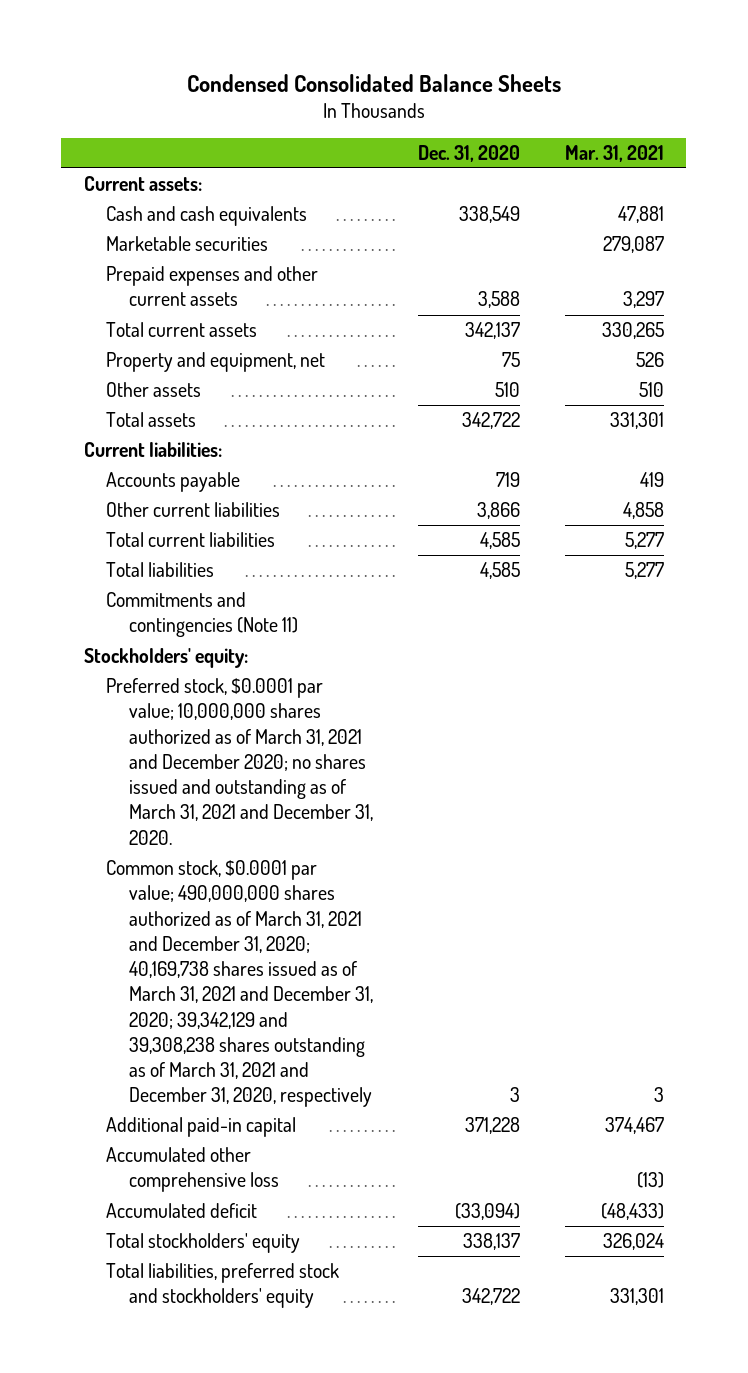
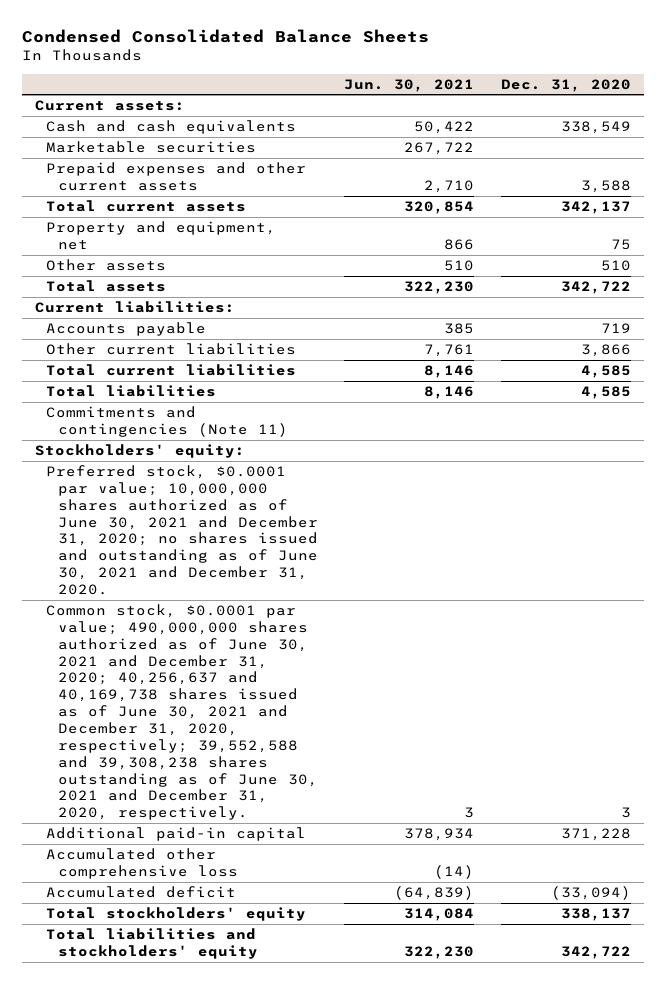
[564,144,664,162] Mar. 31, 2021 -> none
none -> [344,78,475,92] Jun. 30, 2021
[106,678,373,845] Preferred stock, $0.0001 par value; 10,000,000 shares authorized as of March 31, 2021 and December 2020; no shares issued and outstanding as of March 31, 2021 and December 31, 2020. -> [46,464,318,595] Preferred stock, $0.0001 par value; 10,000,000 shares authorized as of June 30, 2021 and December 31, 2020; no shares issued and outstanding as of June 30, 2021 and December 31, 2020.
[106,860,373,1108] Common stock, $0.0001 par value; 490,000,000 shares authorized as of March 31, 2021 and December 31, 2020; 40,169,738 shares issued as of March 31, 2021 and December 31, 2020; 39,342,129 and 39,308,238 shares outstanding as of March 31, 2021 and December 31, 2020, respectively -> [46,603,318,821] Common stock, $0.0001 par value; 490,000,000 shares authorized as of June 30, 2021 and December 31, 2020; 40,256,637 and 40,169,738 shares issued as of June 30, 2021 and December 31, 2020, respectively; 39,552,588 and 39,308,238 shares outstanding as of June 30, 2021 and December 31, 2020, respectively.
[106,1263,340,1309] Total liabilities, preferred stock and stockholders' equity -> [46,927,258,959] Total liabilities and stockholders' equity

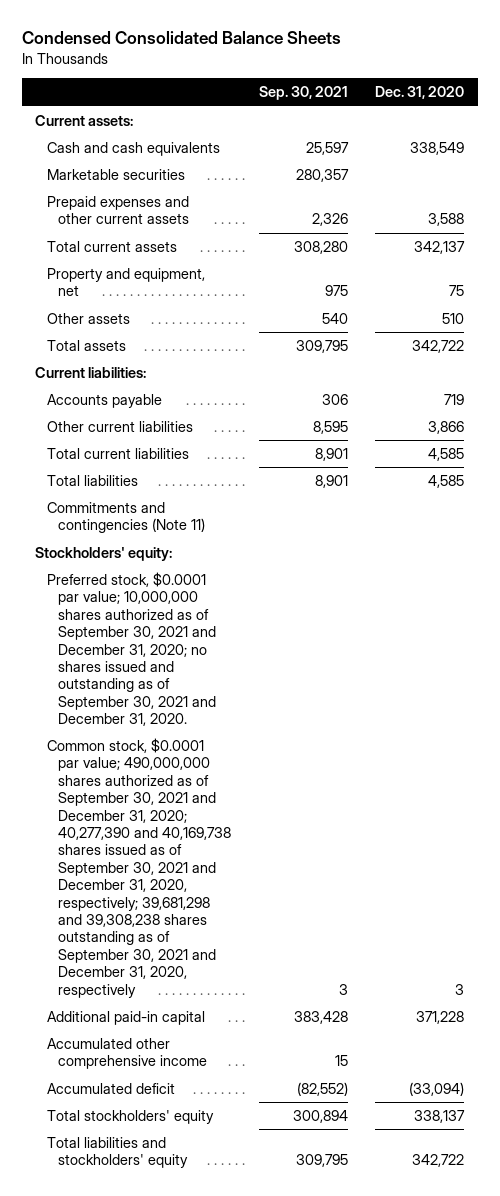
[344,78,475,92] Jun. 30, 2021 -> none
none -> [258,86,348,101] Sep. 30, 2021
[46,464,318,595] Preferred stock, $0.0001 par value; 10,000,000 shares authorized as of June 30, 2021 and December 31, 2020; no shares issued and outstanding as of June 30, 2021 and December 31, 2020. -> [46,571,216,727] Preferred stock, $0.0001 par value; 10,000,000 shares authorized as of September 30, 2021 and December 31, 2020; no shares issued and outstanding as of September 30, 2021 and December 31, 2020.
[46,603,318,821] Common stock, $0.0001 par value; 490,000,000 shares authorized as of June 30, 2021 and December 31, 2020; 40,256,637 and 40,169,738 shares issued as of June 30, 2021 and December 31, 2020, respectively; 39,552,588 and 39,308,238 shares outstanding as of June 30, 2021 and December 31, 2020, respectively. -> [46,737,231,998] Common stock, $0.0001 par value; 490,000,000 shares authorized as of September 30, 2021 and December 31, 2020; 40,277,390 and 40,169,738 shares issued as of September 30, 2021 and December 31, 2020, respectively; 39,681,298 and 39,308,238 shares outstanding as of September 30, 2021 and December 31, 2020, respectively
[46,847,238,879] Accumulated other comprehensive loss -> [46,1037,207,1070] Accumulated other comprehensive income

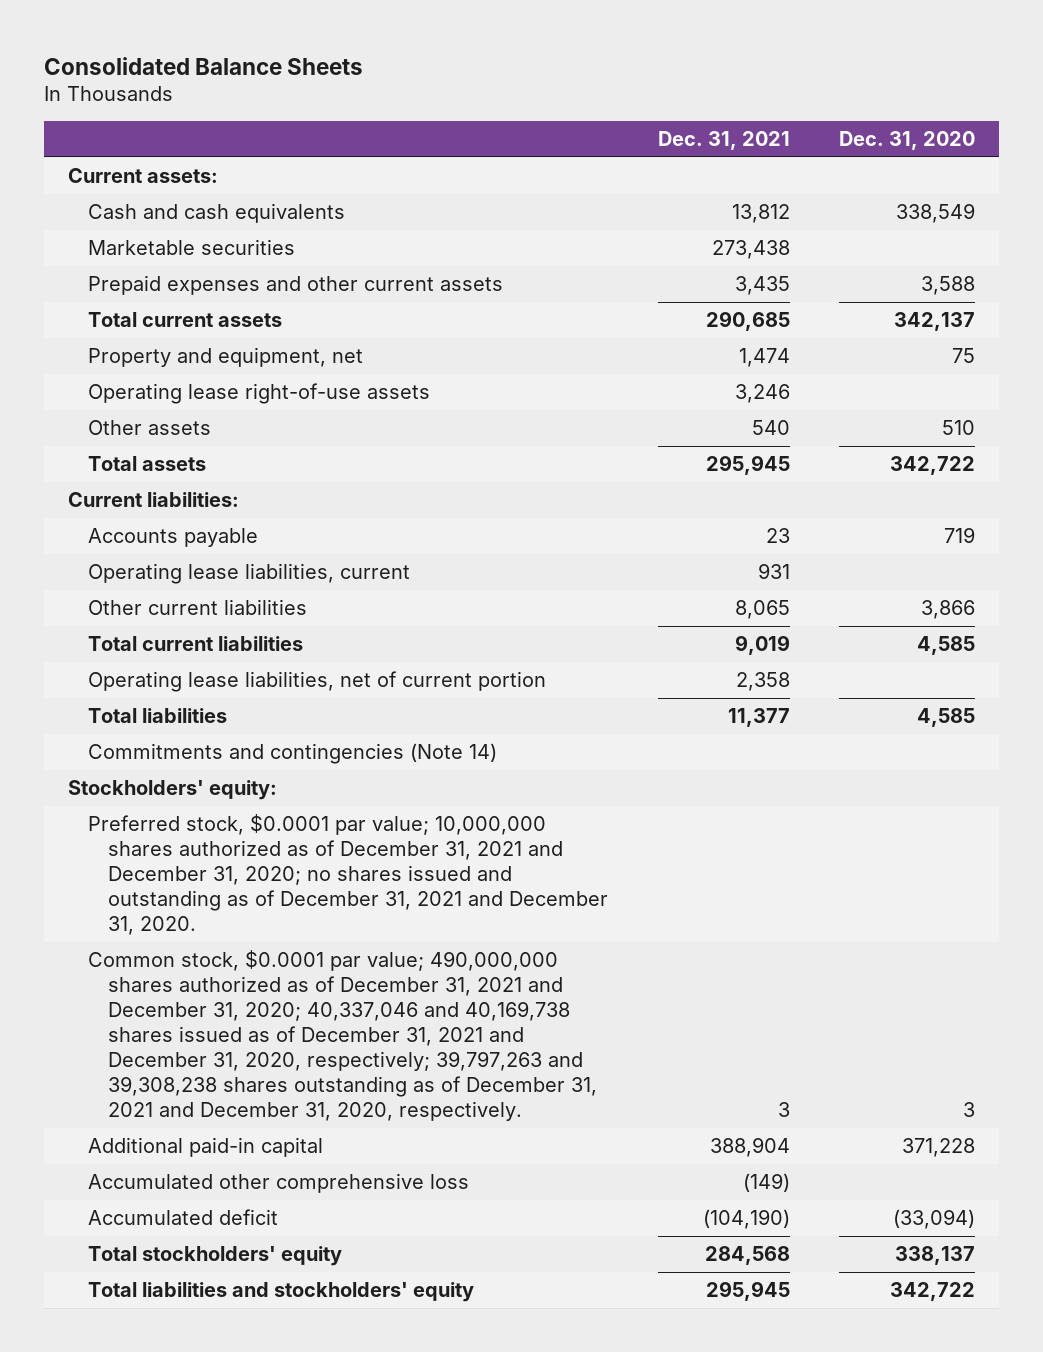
[21,31,341,45] Condensed Consolidated Balance Sheets -> [43,56,363,75] Consolidated Balance Sheets
[258,86,348,101] Sep. 30, 2021 -> none
none -> [657,131,790,151] Dec. 31, 2021
none -> [88,383,431,405] Operating lease right-of-use assets
none -> [88,563,411,585] Operating lease liabilities, current
none -> [88,671,547,693] Operating lease liabilities, net of current portion
[46,501,205,534] Commitments and contingencies (Note 11) -> [88,743,498,765] Commitments and contingencies (Note 14)
[46,571,216,727] Preferred stock, $0.0001 par value; 10,000,000 shares authorized as of September 30, 2021 and December 31, 2020; no shares issued and outstanding as of September 30, 2021 and December 31, 2020. -> [88,814,609,936] Preferred stock, $0.0001 par value; 10,000,000 shares authorized as of December 31, 2021 and December 31, 2020; no shares issued and outstanding as of December 31, 2021 and December 31, 2020.
[46,737,231,998] Common stock, $0.0001 par value; 490,000,000 shares authorized as of September 30, 2021 and December 31, 2020; 40,277,390 and 40,169,738 shares issued as of September 30, 2021 and December 31, 2020, respectively; 39,681,298 and 39,308,238 shares outstanding as of September 30, 2021 and December 31, 2020, respectively -> [88,950,598,1122] Common stock, $0.0001 par value; 490,000,000 shares authorized as of December 31, 2021 and December 31, 2020; 40,337,046 and 40,169,738 shares issued as of December 31, 2021 and December 31, 2020, respectively; 39,797,263 and 39,308,238 shares outstanding as of December 31, 2021 and December 31, 2020, respectively.
[46,1037,207,1070] Accumulated other comprehensive income -> [88,1173,470,1194] Accumulated other comprehensive loss

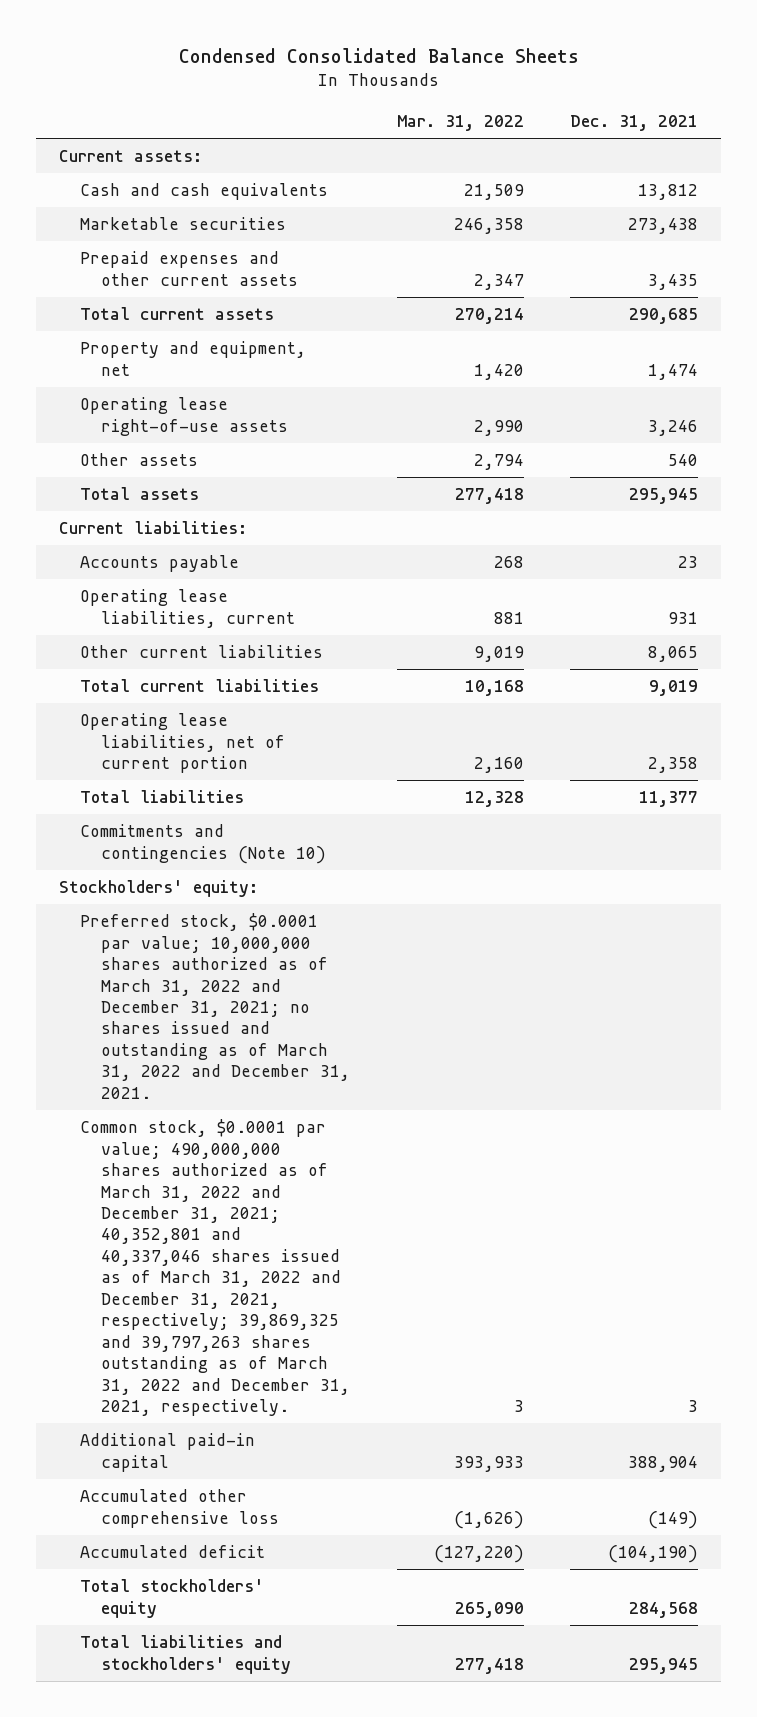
[43,56,363,75] Consolidated Balance Sheets -> [178,47,579,63] Condensed Consolidated Balance Sheets
[838,131,975,151] Dec. 31, 2020 -> none
none -> [396,115,524,132] Mar. 31, 2022
[88,743,498,765] Commitments and contingencies (Note 14) -> [80,824,327,864] Commitments and contingencies (Note 10)
[88,814,609,936] Preferred stock, $0.0001 par value; 10,000,000 shares authorized as of December 31, 2021 and December 31, 2020; no shares issued and outstanding as of December 31, 2021 and December 31, 2020. -> [80,913,351,1099] Preferred stock, $0.0001 par value; 10,000,000 shares authorized as of March 31, 2022 and December 31, 2021; no shares issued and outstanding as of March 31, 2022 and December 31, 2021.
[88,950,598,1122] Common stock, $0.0001 par value; 490,000,000 shares authorized as of December 31, 2021 and December 31, 2020; 40,337,046 and 40,169,738 shares issued as of December 31, 2021 and December 31, 2020, respectively; 39,797,263 and 39,308,238 shares outstanding as of December 31, 2021 and December 31, 2020, respectively. -> [80,1119,351,1417] Common stock, $0.0001 par value; 490,000,000 shares authorized as of March 31, 2022 and December 31, 2021; 40,352,801 and 40,337,046 shares issued as of March 31, 2022 and December 31, 2021, respectively; 39,869,325 and 39,797,263 shares outstanding as of March 31, 2022 and December 31, 2021, respectively.

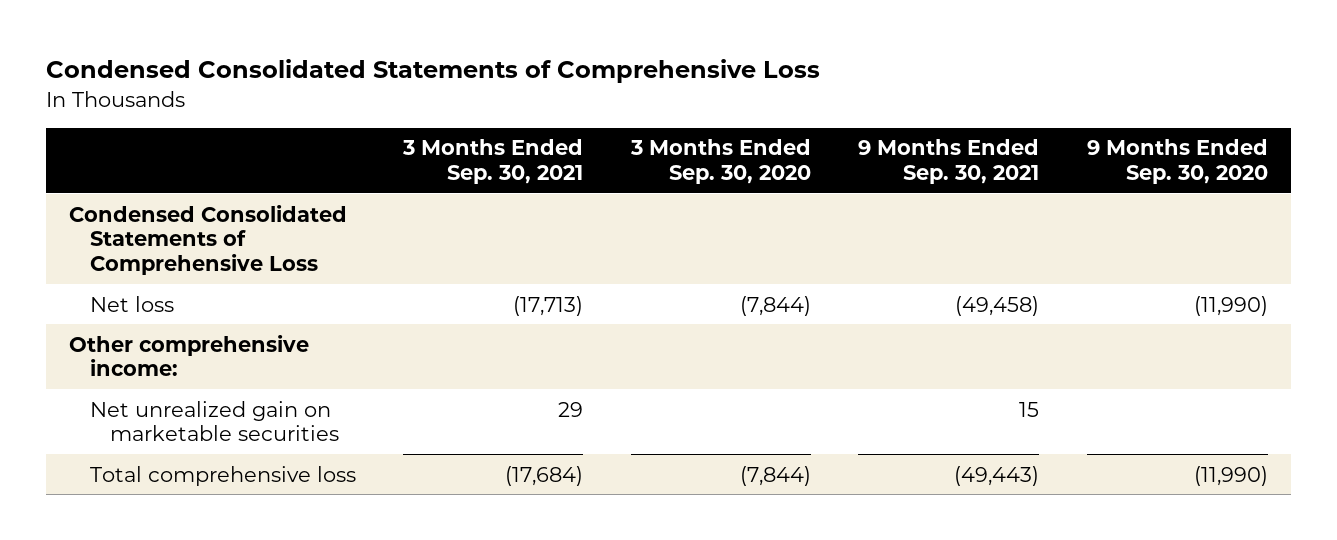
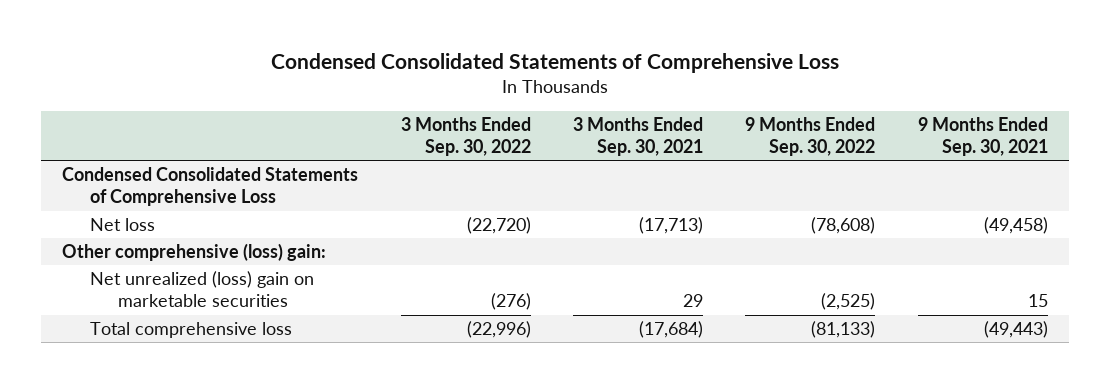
[629,139,811,184] 3 Months Ended Sep. 30, 2020 -> none
[1086,139,1268,184] 9 Months Ended Sep. 30, 2020 -> none
none -> [400,116,531,157] 3 Months Ended Sep. 30, 2022
none -> [745,116,876,157] 9 Months Ended Sep. 30, 2022
[69,334,310,377] Other comprehensive income: -> [62,242,327,261] Other comprehensive (loss) gain:
[89,400,339,442] Net unrealized gain on marketable securities -> [90,270,315,308] Net unrealized (loss) gain on marketable securities

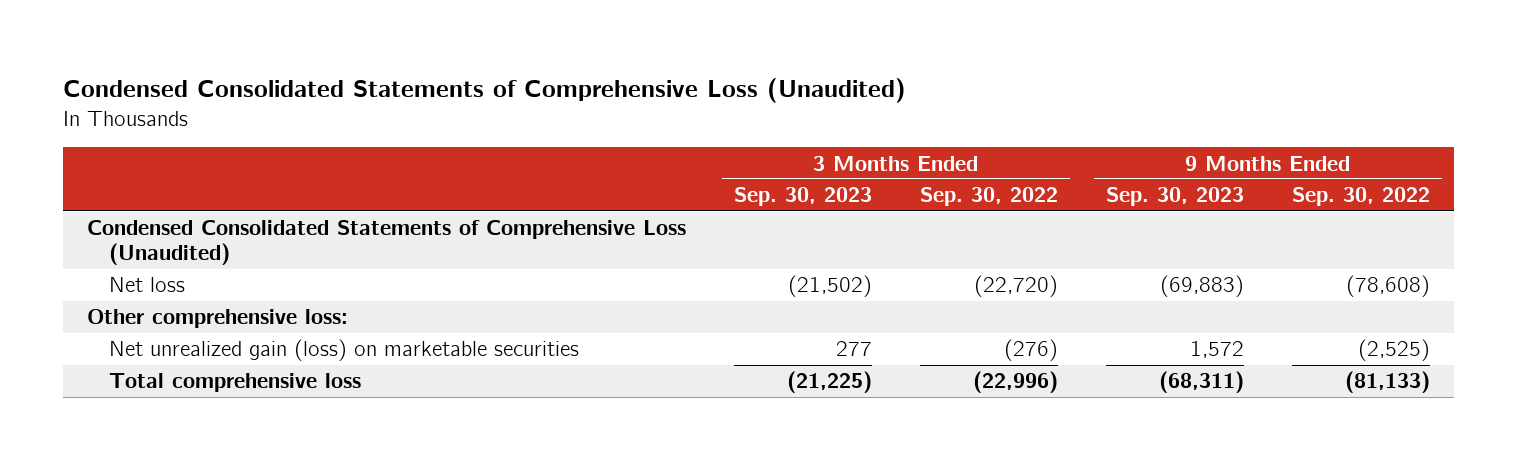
[271,52,840,73] Condensed Consolidated Statements of Comprehensive Loss -> [63,77,907,103] Condensed Consolidated Statements of Comprehensive Loss (Unaudited)
[573,116,704,157] 3 Months Ended Sep. 30, 2021 -> none
[917,116,1048,157] 9 Months Ended Sep. 30, 2021 -> none
none -> [734,187,873,207] Sep. 30, 2023
none -> [1106,187,1245,207] Sep. 30, 2023
[62,166,359,207] Condensed Consolidated Statements of Comprehensive Loss -> [87,220,687,266] Condensed Consolidated Statements of Comprehensive Loss (Unaudited)
[62,242,327,261] Other comprehensive (loss) gain: -> [87,309,349,329] Other comprehensive loss:
[90,270,315,308] Net unrealized (loss) gain on marketable securities -> [108,339,579,362] Net unrealized gain (loss) on marketable securities

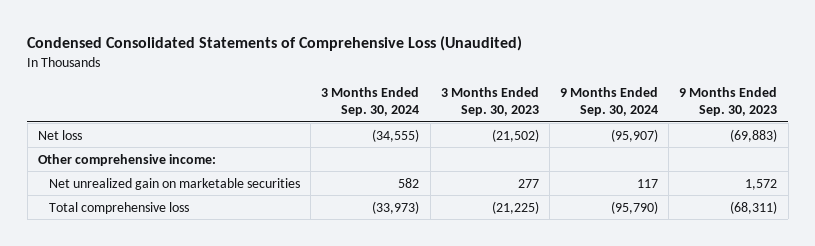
[920,187,1059,207] Sep. 30, 2022 -> none
[1292,187,1431,207] Sep. 30, 2022 -> none
none -> [321,87,420,116] 3 Months Ended Sep. 30, 2024
none -> [560,87,659,116] 9 Months Ended Sep. 30, 2024
[87,220,687,266] Condensed Consolidated Statements of Comprehensive Loss (Unaudited) -> none
[87,309,349,329] Other comprehensive loss: -> [37,153,216,166] Other comprehensive income:
[108,339,579,362] Net unrealized gain (loss) on marketable securities -> [49,177,301,190] Net unrealized gain on marketable securities

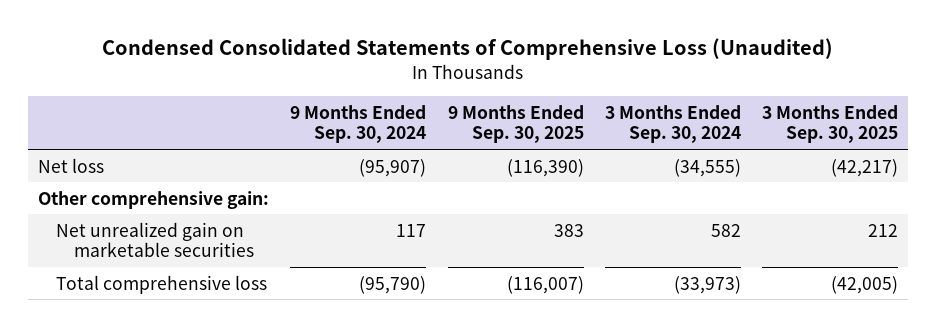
[440,87,539,116] 3 Months Ended Sep. 30, 2023 -> none
[679,87,778,116] 9 Months Ended Sep. 30, 2023 -> none
none -> [447,104,584,144] 9 Months Ended Sep. 30, 2025
none -> [761,104,898,144] 3 Months Ended Sep. 30, 2025
[37,153,216,166] Other comprehensive income: -> [38,190,270,209] Other comprehensive gain:

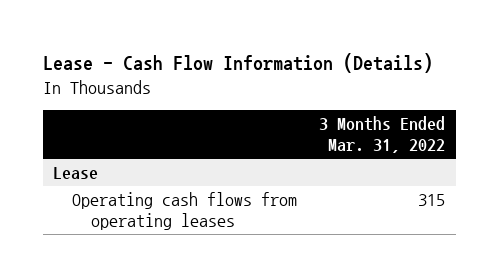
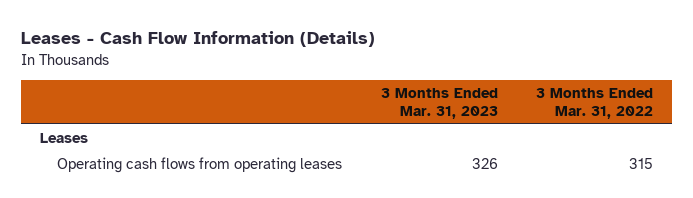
[42,53,433,74] Lease - Cash Flow Information (Details) -> [20,31,375,48] Leases - Cash Flow Information (Details)
none -> [380,88,498,119] 3 Months Ended Mar. 31, 2023
[53,166,99,179] Lease -> [39,133,88,144] Leases

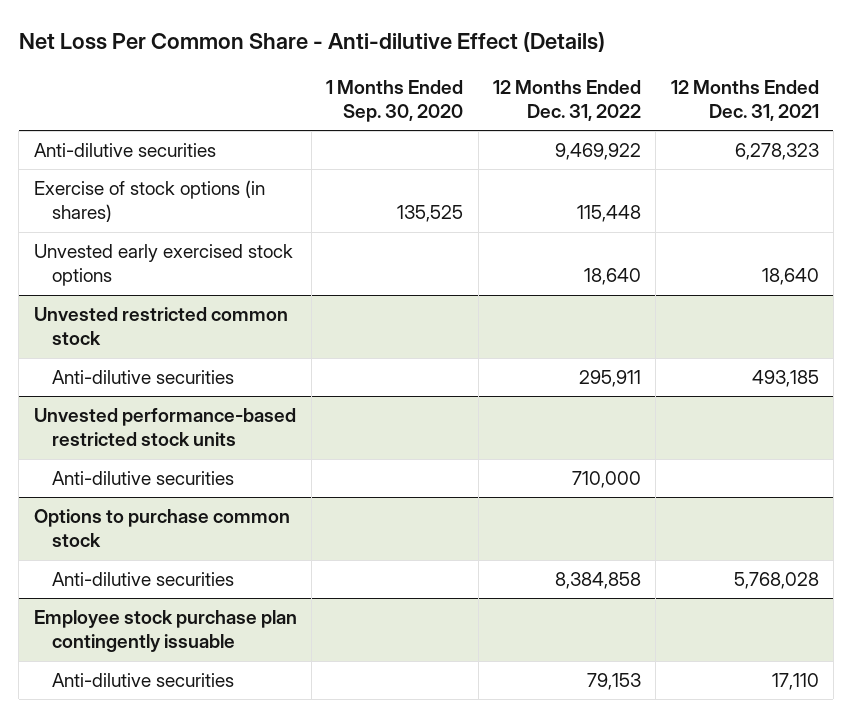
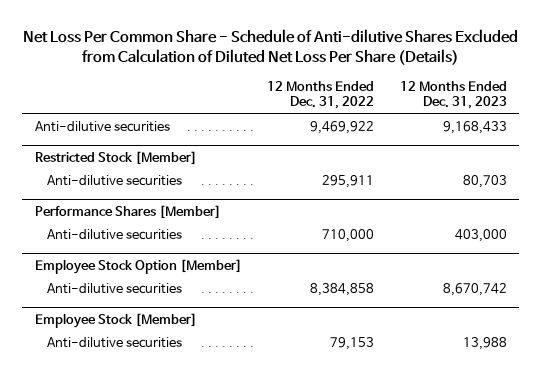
[18,31,605,52] Net Loss Per Common Share - Anti-dilutive Effect (Details) -> [22,28,518,65] Net Loss Per Common Share - Schedule of Anti-dilutive Shares Excluded from Calculation of Diluted Net Loss Per Share (Details)
[326,80,464,123] 1 Months Ended Sep. 30, 2020 -> none
[670,80,819,122] 12 Months Ended Dec. 31, 2021 -> none
none -> [399,80,507,110] 12 Months Ended Dec. 31, 2023
[33,180,265,223] Exercise of stock options (in shares) -> none
[33,244,293,287] Unvested early exercised stock options -> none
[33,307,288,346] Unvested restricted common stock -> [34,151,197,166] Restricted Stock [Member]
[33,408,296,447] Unvested performance-based restricted stock units -> [34,205,221,220] Performance Shares [Member]
[33,509,290,548] Options to purchase common stock -> [34,259,242,275] Employee Stock Option [Member]
[33,610,297,653] Employee stock purchase plan contingently issuable -> [34,313,197,329] Employee Stock [Member]

